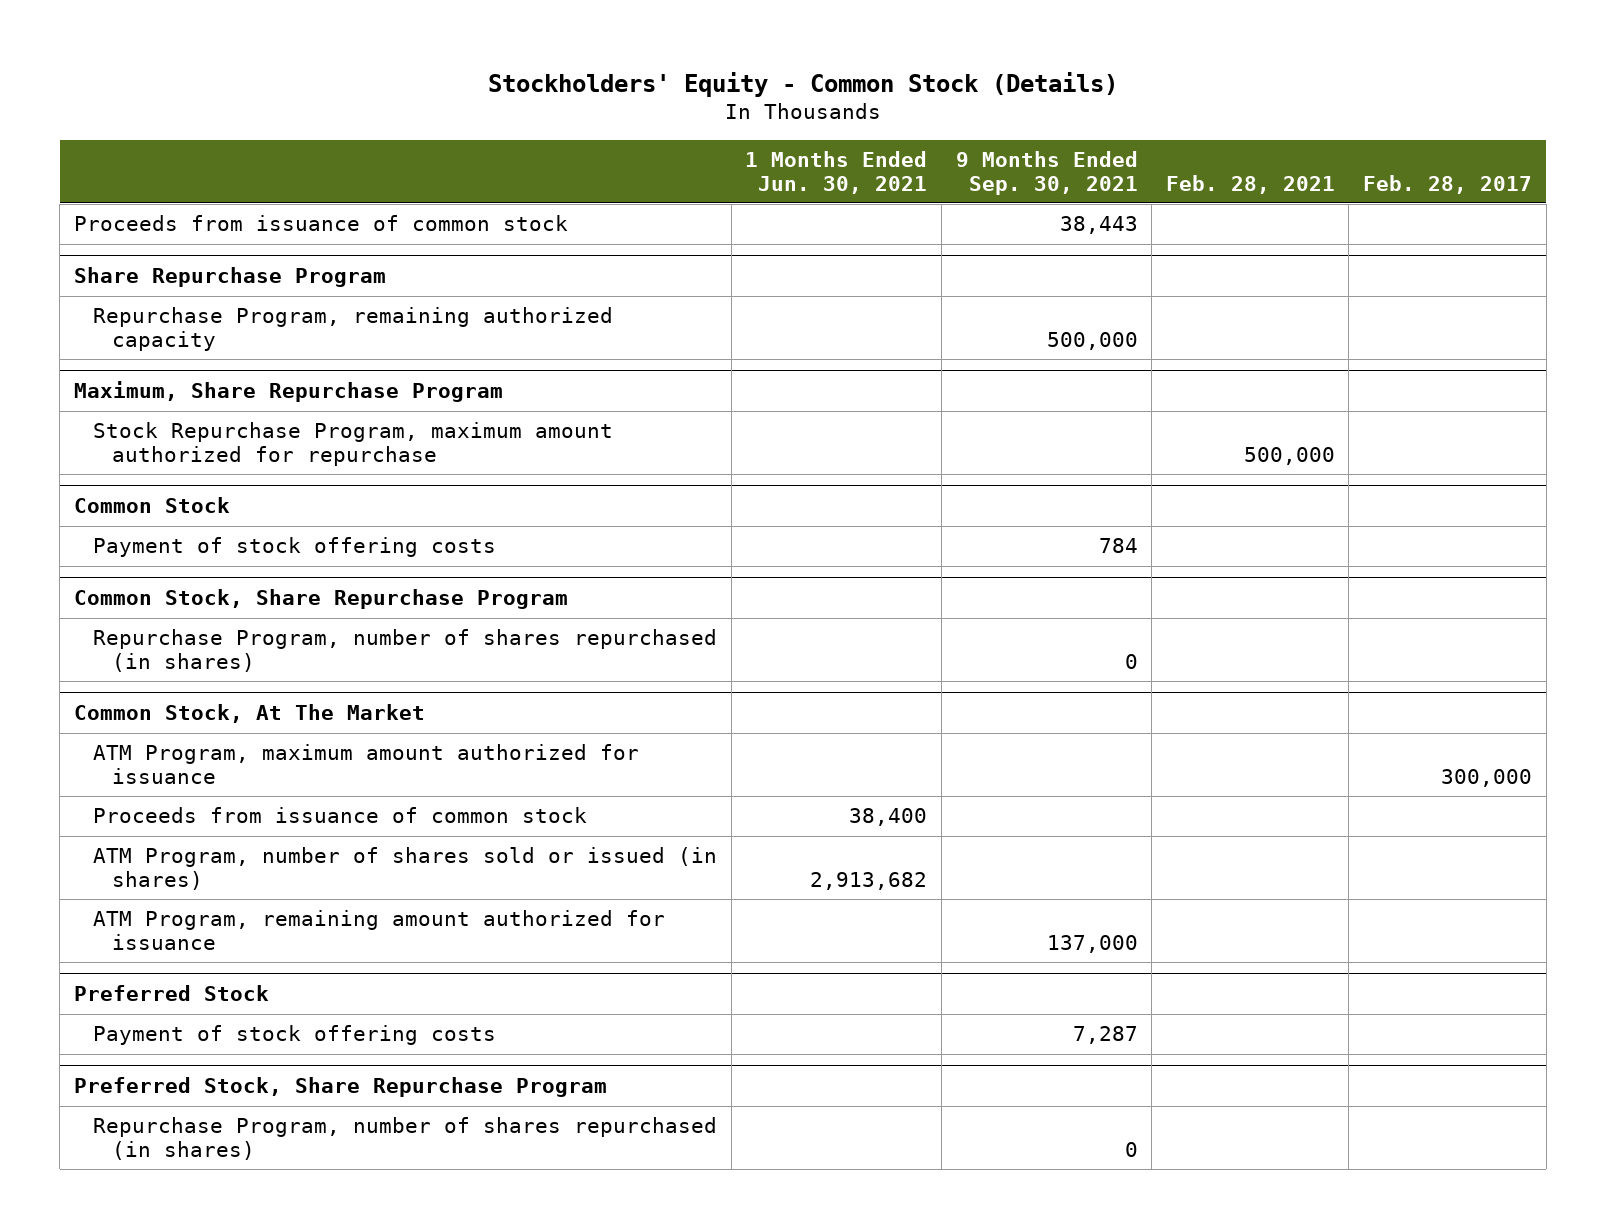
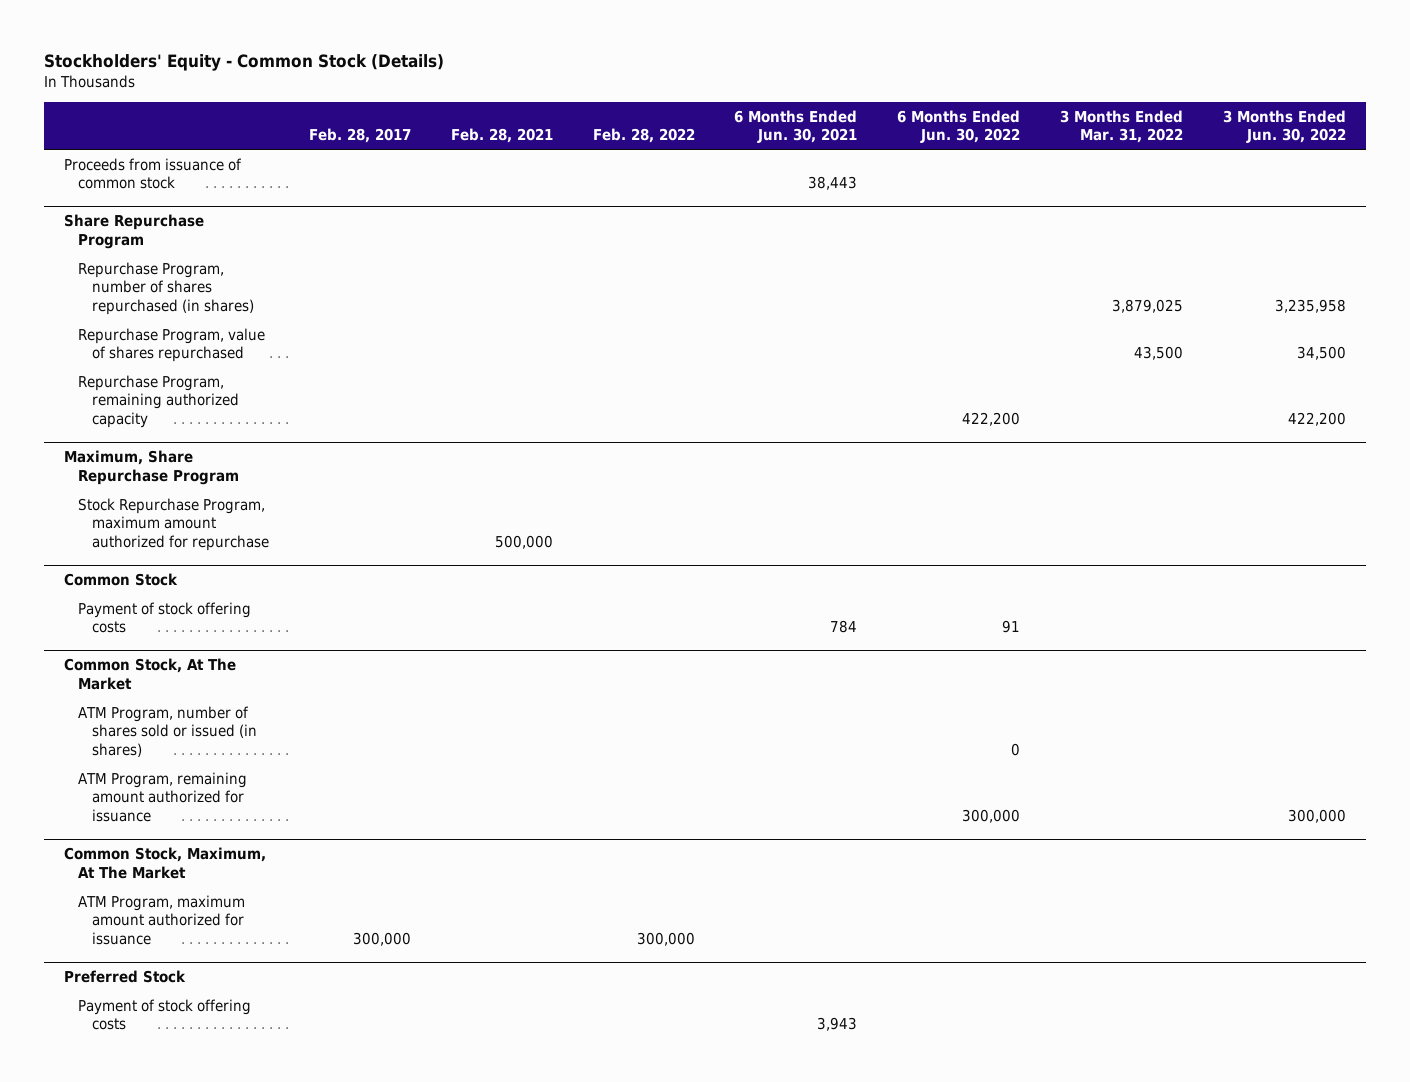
[745,150,928,194] 1 Months Ended Jun. 30, 2021 -> none
[955,150,1138,195] 9 Months Ended Sep. 30, 2021 -> none
none -> [592,128,695,144] Feb. 28, 2022
none -> [734,109,858,144] 6 Months Ended Jun. 30, 2021
none -> [897,109,1021,144] 6 Months Ended Jun. 30, 2022
none -> [1060,109,1184,144] 3 Months Ended Mar. 31, 2022
none -> [1222,109,1346,144] 3 Months Ended Jun. 30, 2022
none -> [78,261,255,315] Repurchase Program, number of shares repurchased (in shares)
none -> [78,327,266,363] Repurchase Program, value of shares repurchased
[73,589,568,610] Common Stock, Share Repurchase Program -> none
[93,629,718,672] Repurchase Program, number of shares repurchased (in shares) -> none
[93,744,640,784] ATM Program, maximum amount authorized for issuance -> none
[93,807,588,824] Proceeds from issuance of common stock -> none
none -> [64,846,267,879] Common Stock, Maximum, At The Market
none -> [78,894,246,945] ATM Program, maximum amount authorized for issuance
[73,1077,607,1098] Preferred Stock, Share Repurchase Program -> none
[93,1117,718,1160] Repurchase Program, number of shares repurchased (in shares) -> none

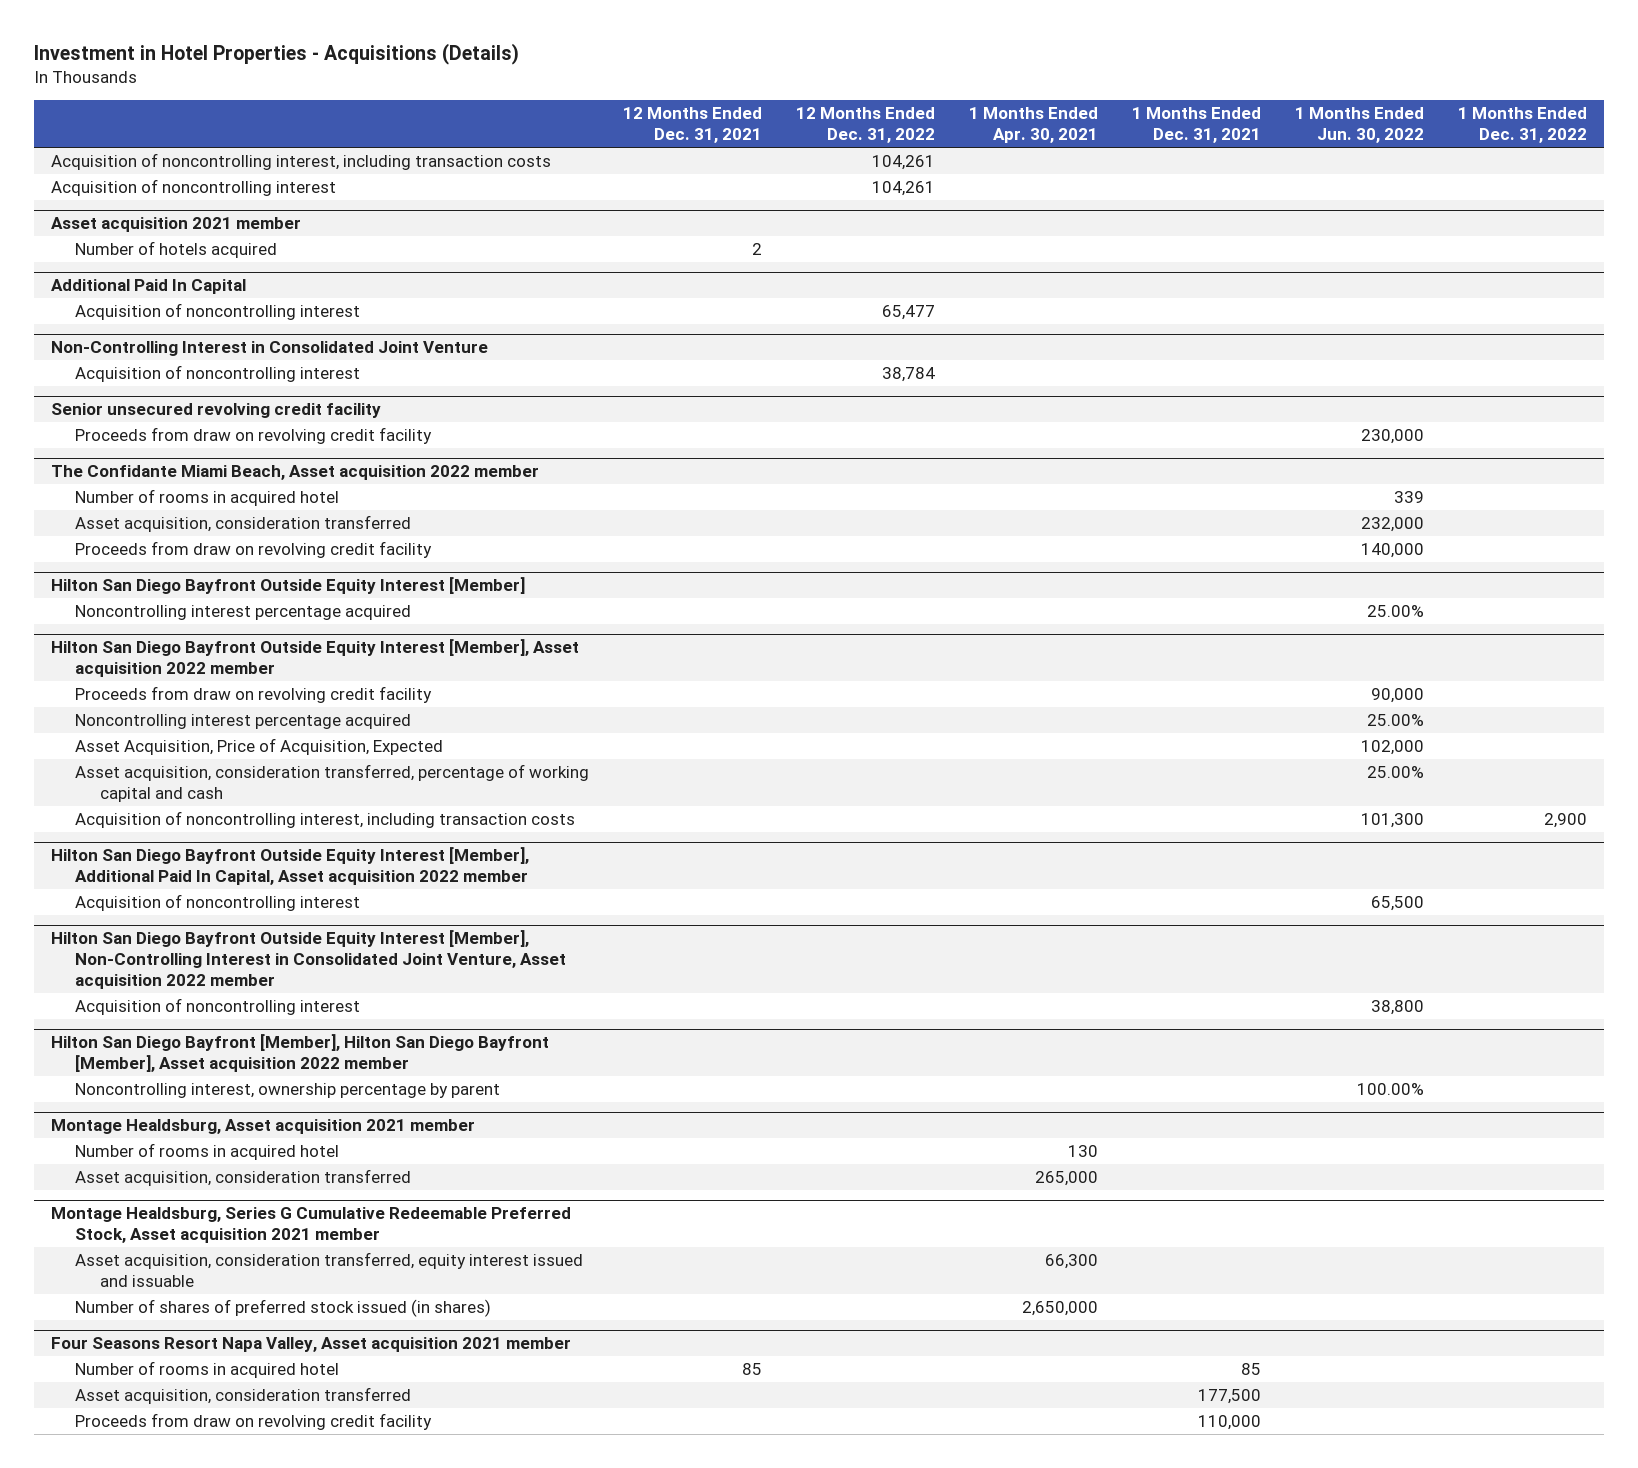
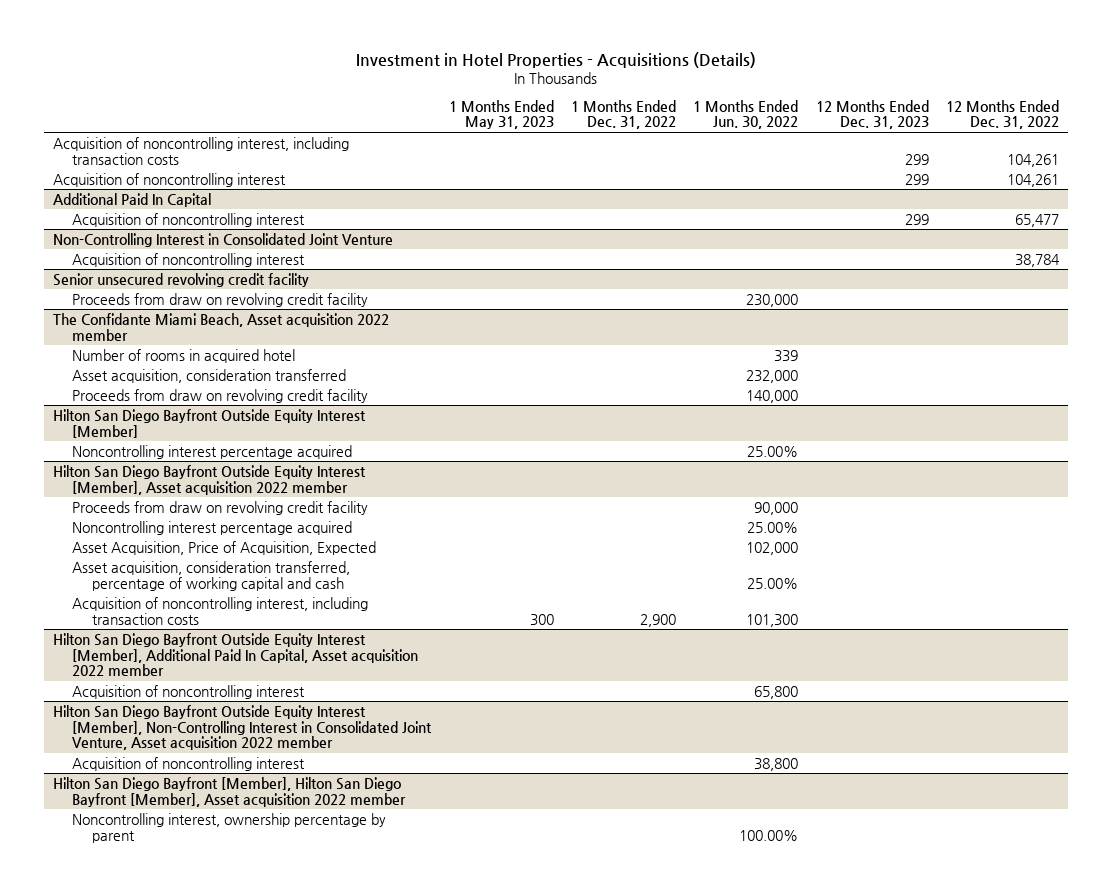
[623,107,763,144] 12 Months Ended Dec. 31, 2021 -> none
[969,107,1099,144] 1 Months Ended Apr. 30, 2021 -> none
[1132,107,1262,144] 1 Months Ended Dec. 31, 2021 -> none
none -> [448,99,554,130] 1 Months Ended May 31, 2023
none -> [815,99,929,130] 12 Months Ended Dec. 31, 2023
[50,217,301,233] Asset acquisition 2021 member -> none
[75,241,278,259] Number of hotels acquired -> none
[1371,896,1425,912] 65,500 -> [754,685,799,699] 65,800
[50,1119,475,1135] Montage Healdsburg, Asset acquisition 2021 member -> none
[75,1143,340,1161] Number of rooms in acquired hotel -> none
[75,1169,412,1187] Asset acquisition, consideration transferred -> none
[50,1207,571,1244] Montage Healdsburg, Series G Cumulative Redeemable Preferred Stock, Asset acquisition 2021 member -> none
[75,1252,584,1287] Asset acquisition, consideration transferred, equity interest issued and issuable -> none
[75,1299,492,1318] Number of shares of preferred stock issued (in shares) -> none
[50,1337,571,1353] Four Seasons Resort Napa Valley, Asset acquisition 2021 member -> none
[75,1361,340,1379] Number of rooms in acquired hotel -> none
[75,1387,412,1405] Asset acquisition, consideration transferred -> none
[75,1413,433,1431] Proceeds from draw on revolving credit facility -> none

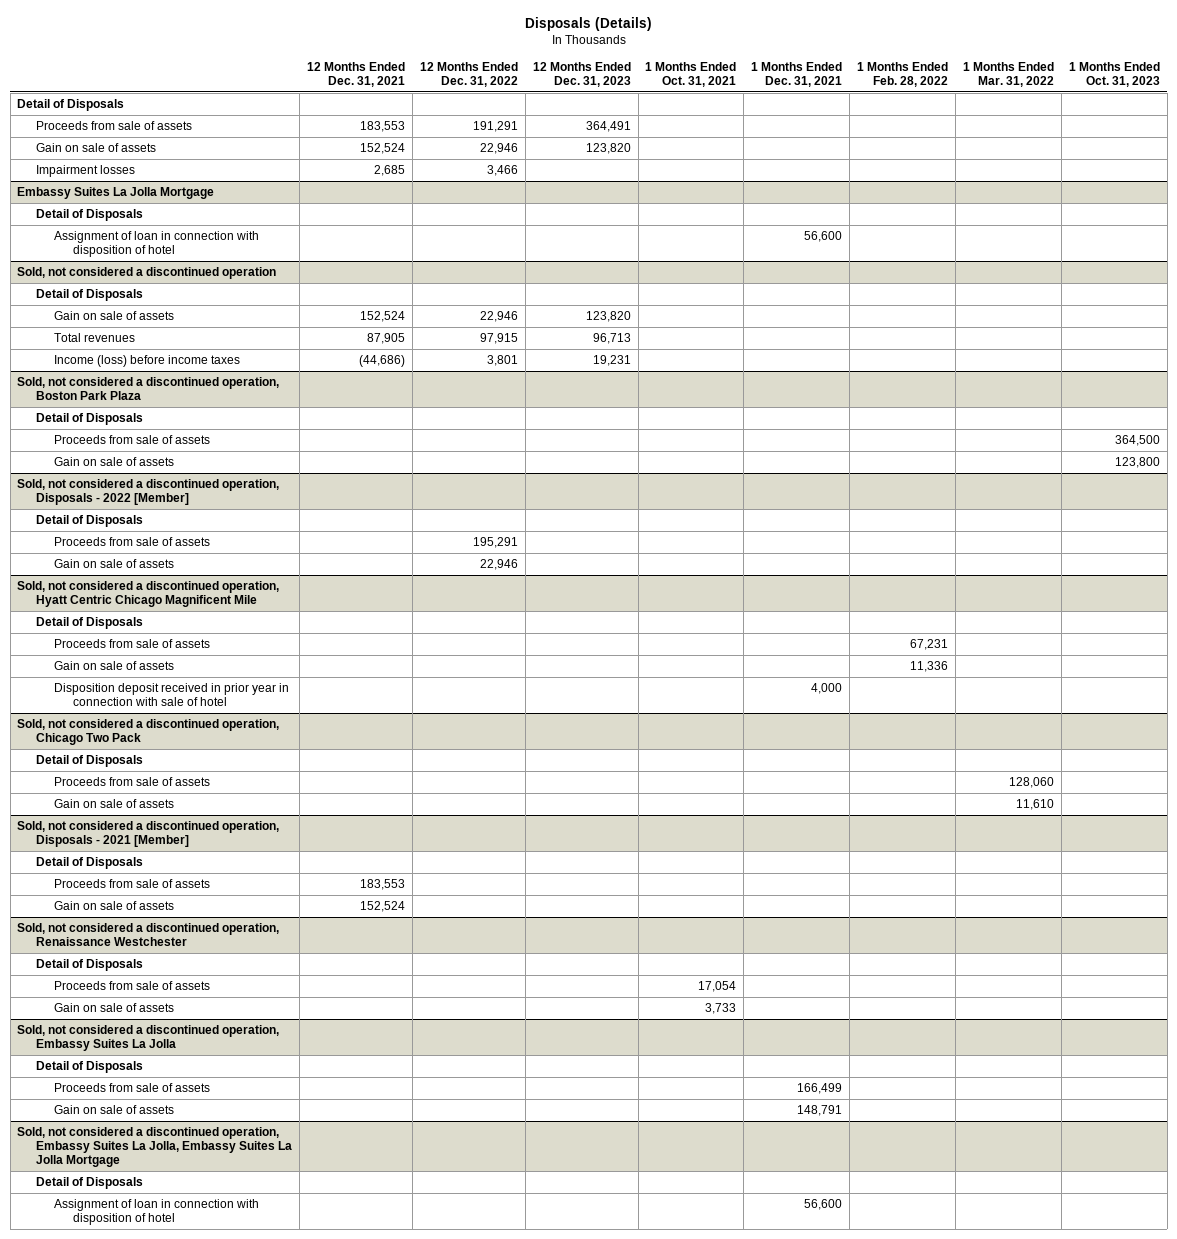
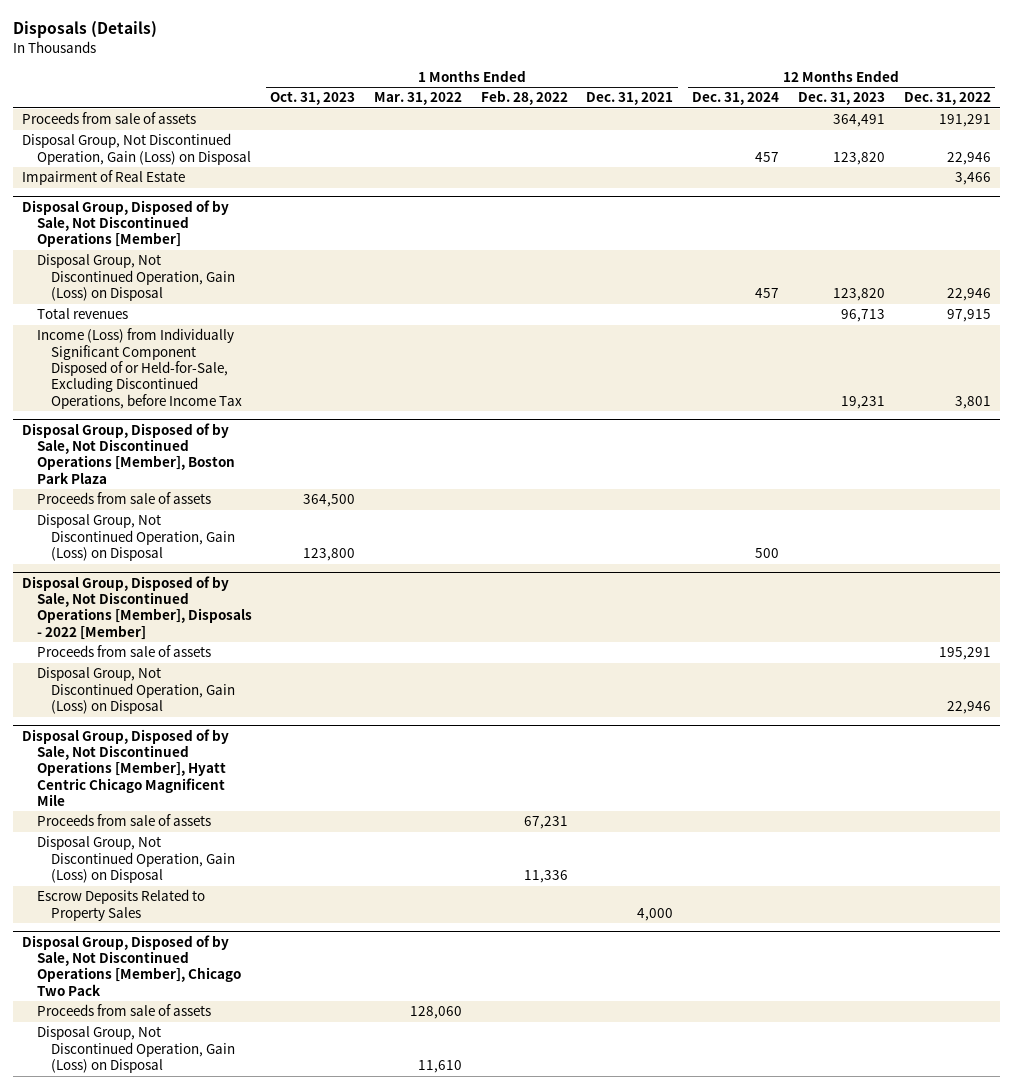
[306,62,405,88] 12 Months Ended Dec. 31, 2021 -> none
[645,62,737,88] 1 Months Ended Oct. 31, 2021 -> none
none -> [692,92,780,106] Dec. 31, 2024
[17,98,125,111] Detail of Disposals -> none
[17,186,215,199] Embassy Suites La Jolla Mortgage -> none
[35,208,143,221] Detail of Disposals -> none
[54,230,260,257] Assignment of loan in connection with disposition of hotel -> none
[35,288,143,301] Detail of Disposals -> none
[35,142,156,152] Gain on sale of assets -> [22,133,251,165] Disposal Group, Not Discontinued Operation, Gain (Loss) on Disposal
[35,164,135,177] Impairment losses -> [22,170,186,186] Impairment of Real Estate
[17,266,277,279] Sold, not considered a discontinued operation -> [22,199,230,248] Disposal Group, Disposed of by Sale, Not Discontinued Operations [Member]
[54,310,175,320] Gain on sale of assets -> [36,254,236,302] Disposal Group, Not Discontinued Operation, Gain (Loss) on Disposal
[35,412,143,425] Detail of Disposals -> none
[54,354,241,367] Income (loss) before income taxes -> [36,328,243,409] Income (Loss) from Individually Significant Component Disposed of or Held-for-Sale, Excluding Discontinued Operations, before Income Tax
[17,376,280,400] Sold, not considered a discontinued operation, Boston Park Plaza -> [22,422,235,484] Disposal Group, Disposed of by Sale, Not Discontinued Operations [Member], Boston Park Plaza
[35,514,143,527] Detail of Disposals -> none
[54,456,175,466] Gain on sale of assets -> [36,514,236,562] Disposal Group, Not Discontinued Operation, Gain (Loss) on Disposal
[17,478,280,505] Sold, not considered a discontinued operation, Disposals - 2022 [Member] -> [22,575,252,640] Disposal Group, Disposed of by Sale, Not Discontinued Operations [Member], Disposals - 2022 [Member]
[35,616,143,629] Detail of Disposals -> none
[54,558,175,568] Gain on sale of assets -> [36,667,236,715] Disposal Group, Not Discontinued Operation, Gain (Loss) on Disposal
[17,580,280,607] Sold, not considered a discontinued operation, Hyatt Centric Chicago Magnificent Mile -> [22,728,230,806] Disposal Group, Disposed of by Sale, Not Discontinued Operations [Member], Hyatt Centric Chicago Magnificent Mile
[35,754,143,767] Detail of Disposals -> none
[54,660,175,670] Gain on sale of assets -> [36,836,236,884] Disposal Group, Not Discontinued Operation, Gain (Loss) on Disposal
[54,682,290,706] Disposition deposit received in prior year in connection with sale of hotel -> [36,889,205,921] Escrow Deposits Related to Property Sales
[17,718,280,745] Sold, not considered a discontinued operation, Chicago Two Pack -> [22,934,241,996] Disposal Group, Disposed of by Sale, Not Discontinued Operations [Member], Chicago Two Pack
[17,820,280,847] Sold, not considered a discontinued operation, Disposals - 2021 [Member] -> none
[35,856,143,869] Detail of Disposals -> none
[54,878,211,888] Proceeds from sale of assets -> none
[54,900,175,910] Gain on sale of assets -> none
[17,922,280,946] Sold, not considered a discontinued operation, Renaissance Westchester -> none
[35,958,143,971] Detail of Disposals -> none
[54,980,211,990] Proceeds from sale of assets -> none
[54,1002,175,1012] Gain on sale of assets -> none
[17,1024,280,1051] Sold, not considered a discontinued operation, Embassy Suites La Jolla -> none
[35,1060,143,1073] Detail of Disposals -> none
[54,1082,211,1092] Proceeds from sale of assets -> none
[54,1104,175,1114] Gain on sale of assets -> none
[17,1126,292,1167] Sold, not considered a discontinued operation, Embassy Suites La Jolla, Embassy Suites La Jolla Mortgage -> none
[35,1176,143,1189] Detail of Disposals -> none
[54,1198,260,1225] Assignment of loan in connection with disposition of hotel -> none
[54,798,175,808] Gain on sale of assets -> [36,1026,236,1074] Disposal Group, Not Discontinued Operation, Gain (Loss) on Disposal

